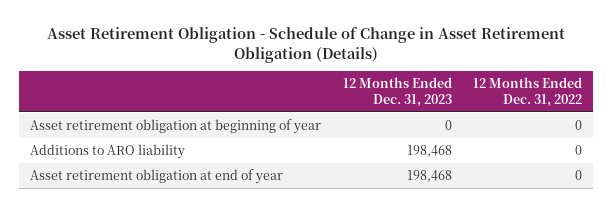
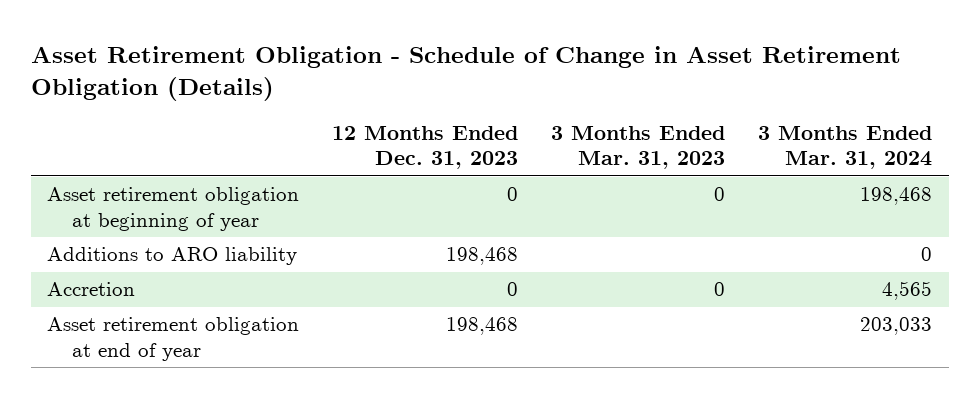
[473,77,583,108] 12 Months Ended Dec. 31, 2022 -> none
none -> [551,125,726,170] 3 Months Ended Mar. 31, 2023
none -> [758,125,933,170] 3 Months Ended Mar. 31, 2024
none -> [47,282,136,297] Accretion

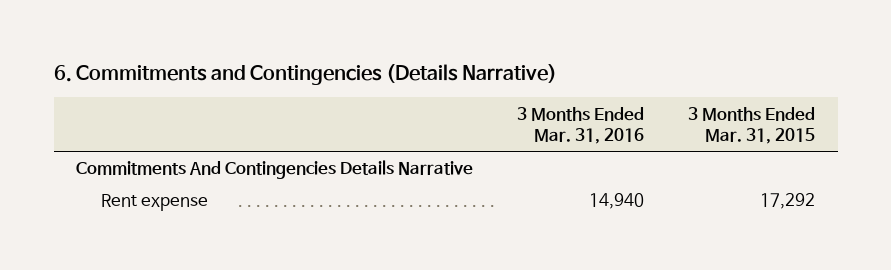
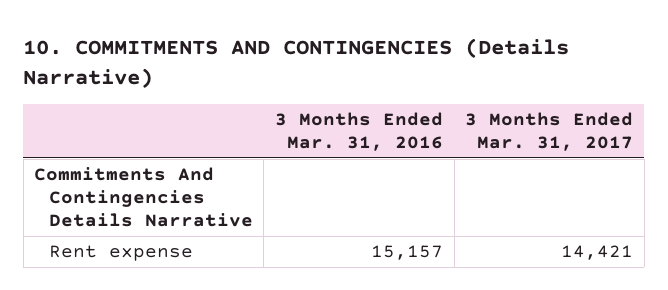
[53,64,557,86] 6. Commitments and Contingencies (Details Narrative) -> [23,37,570,88] 10. COMMITMENTS AND CONTINGENCIES (Details Narrative)
[688,106,816,145] 3 Months Ended Mar. 31, 2015 -> none
none -> [465,111,634,151] 3 Months Ended Mar. 31, 2017
[589,193,645,210] 14,940 -> [370,245,443,261] 15,157

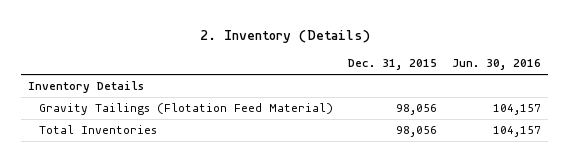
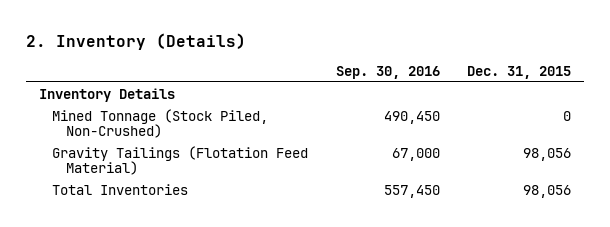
[451,59,541,71] Jun. 30, 2016 -> none
none -> [335,66,440,80] Sep. 30, 2016
none -> [52,108,269,139] Mined Tonnage (Stock Piled, Non-Crushed)

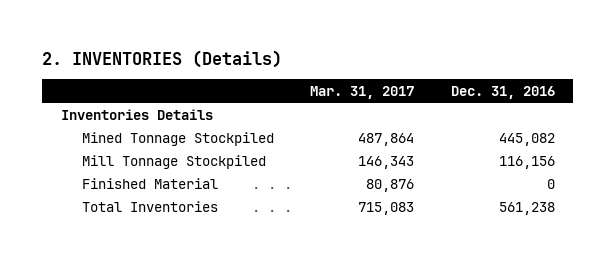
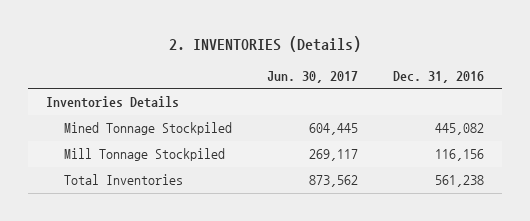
[310,85,415,99] Mar. 31, 2017 -> none
none -> [267,70,359,83] Jun. 30, 2017
[82,177,219,189] Finished Material -> none

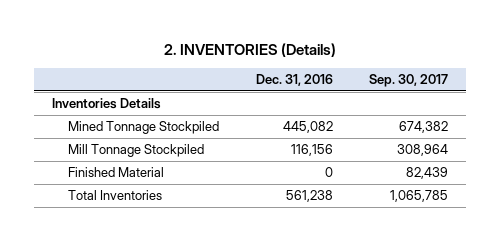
[267,70,359,83] Jun. 30, 2017 -> none
none -> [369,74,449,88] Sep. 30, 2017
none -> [68,167,165,178] Finished Material

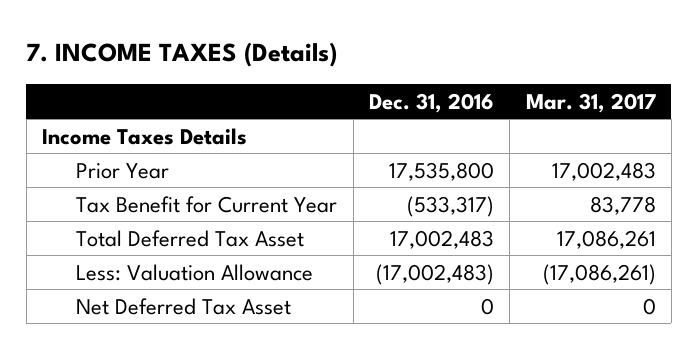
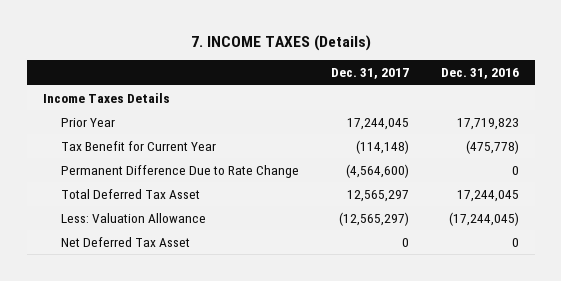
[525,92,656,113] Mar. 31, 2017 -> none
none -> [330,68,409,80] Dec. 31, 2017
[388,161,494,181] 17,535,800 -> [456,117,519,130] 17,719,823
[406,195,494,217] (533,317) -> [465,139,519,154] (475,778)
none -> [61,164,300,178] Permanent Difference Due to Rate Change
[389,229,494,249] 17,002,483 -> [456,189,519,202] 17,244,045
[375,263,494,285] (17,002,483) -> [448,211,519,226] (17,244,045)

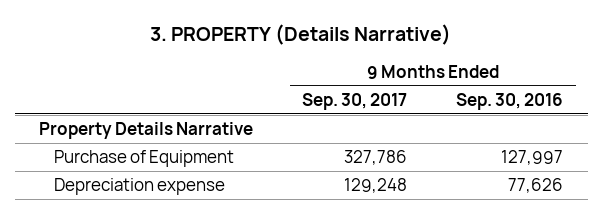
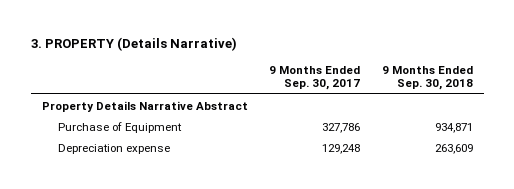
[456,93,564,111] Sep. 30, 2016 -> none
none -> [381,66,473,91] 9 Months Ended Sep. 30, 2018
[39,122,254,140] Property Details Narrative -> [41,100,248,112] Property Details Narrative Abstract

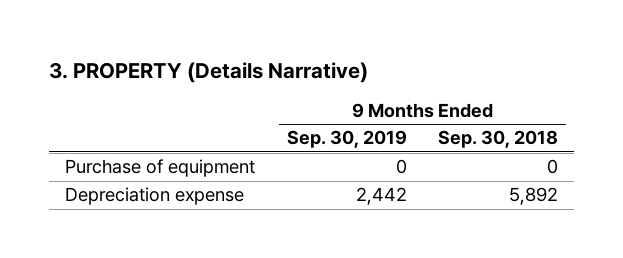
[269,66,361,91] 9 Months Ended Sep. 30, 2017 -> none
none -> [286,130,407,149] Sep. 30, 2019
[41,100,248,112] Property Details Narrative Abstract -> none
[57,121,182,133] Purchase of Equipment -> [64,159,255,178] Purchase of equipment
[434,122,473,133] 934,871 -> [547,159,559,175] 0
[434,143,473,154] 263,609 -> [509,187,559,206] 5,892

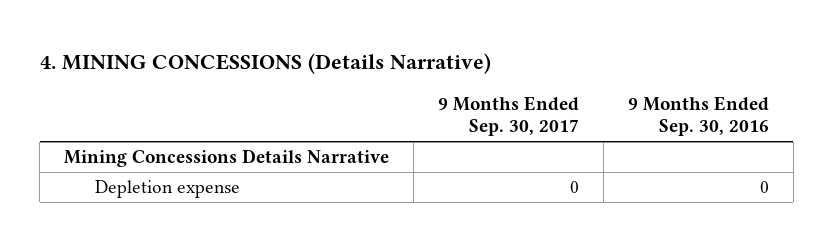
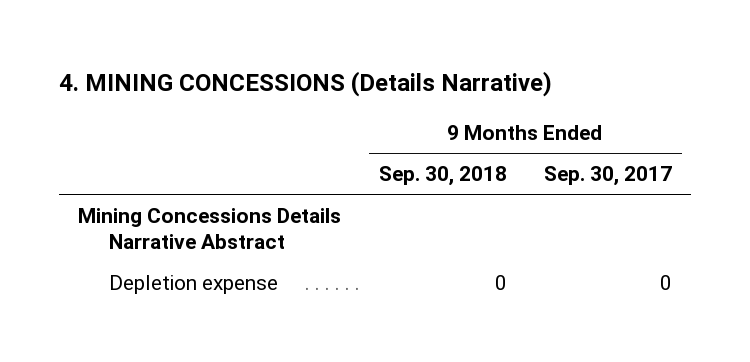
[627,95,769,137] 9 Months Ended Sep. 30, 2016 -> none
none -> [378,166,507,187] Sep. 30, 2018
[64,149,390,168] Mining Concessions Details Narrative -> [77,207,341,250] Mining Concessions Details Narrative Abstract

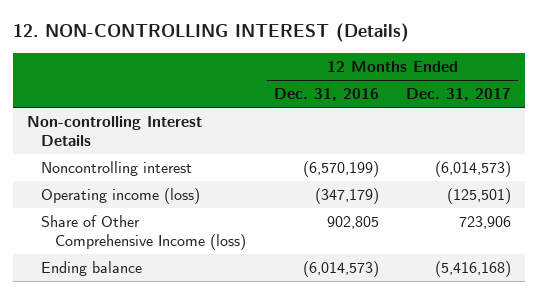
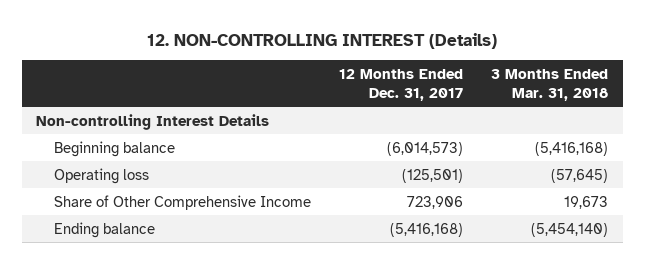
[273,88,379,102] Dec. 31, 2016 -> none
none -> [491,69,609,101] 3 Months Ended Mar. 31, 2018
[40,161,192,177] Noncontrolling interest -> [53,140,175,157] Beginning balance
[40,188,200,205] Operating income (loss) -> [53,167,149,184] Operating loss
[40,215,247,251] Share of Other Comprehensive Income (loss) -> [53,194,311,210] Share of Other Comprehensive Income

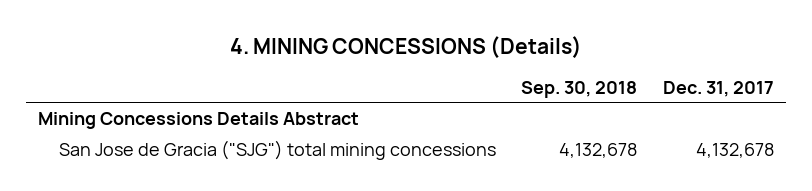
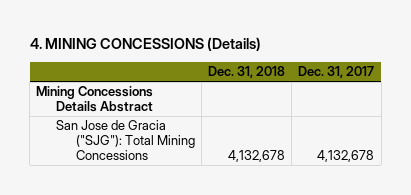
[521,80,638,98] Sep. 30, 2018 -> none
none -> [208,66,286,79] Dec. 31, 2018
[59,139,497,160] San Jose de Gracia ("SJG") total mining concessions -> [55,120,195,161] San Jose de Gracia ("SJG"): Total Mining Concessions

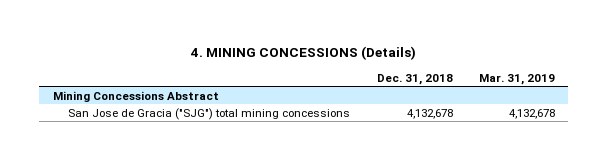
[298,66,375,79] Dec. 31, 2017 -> none
none -> [478,73,555,85] Mar. 31, 2019
[36,86,154,113] Mining Concessions Details Abstract -> [52,90,219,102] Mining Concessions Abstract
[55,120,195,161] San Jose de Gracia ("SJG"): Total Mining Concessions -> [68,107,351,120] San Jose de Gracia ("SJG") total mining concessions

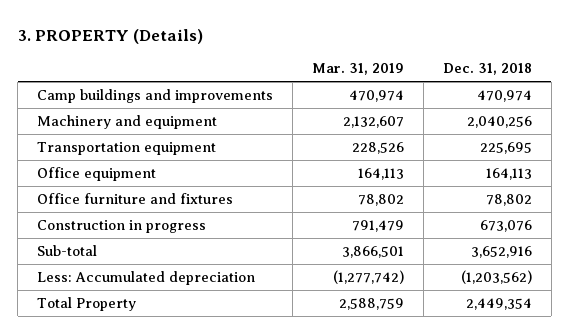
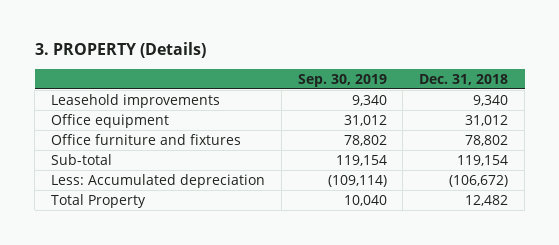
[312,63,405,76] Mar. 31, 2019 -> none
none -> [297,73,387,87] Sep. 30, 2019
[37,114,218,129] Machinery and equipment -> none
[37,141,217,155] Transportation equipment -> none
[37,88,274,103] Camp buildings and improvements -> [51,93,221,108] Leasehold improvements
[477,89,533,102] 470,974 -> [473,94,509,106] 9,340
[486,167,533,180] 164,113 -> [465,114,509,126] 31,012
[37,219,207,233] Construction in progress -> none
[471,245,533,258] 3,652,916 -> [457,154,509,166] 119,154
[461,269,533,284] (1,203,562) -> [449,174,509,187] (106,672)
[466,297,533,310] 2,449,354 -> [465,194,509,206] 12,482

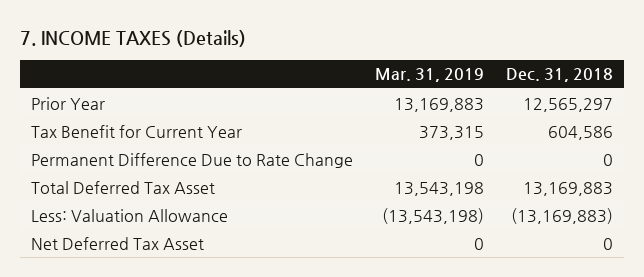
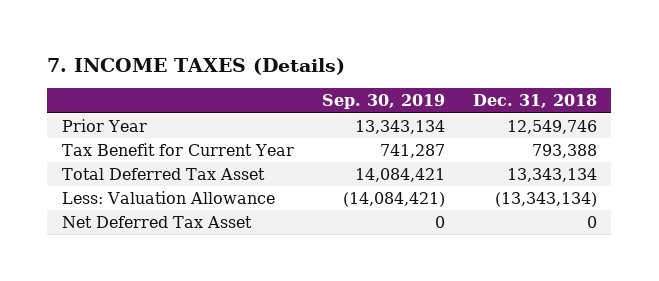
[375,68,485,83] Mar. 31, 2019 -> none
none -> [321,94,445,110] Sep. 30, 2019
[31,152,354,168] Permanent Difference Due to Rate Change -> none
[523,97,614,112] 12,565,297 -> [507,120,598,135] 12,549,746
[548,125,614,140] 604,586 -> [532,144,598,159] 793,388
[523,181,614,196] 13,169,883 -> [507,168,598,183] 13,343,134
[511,207,614,224] (13,169,883) -> [495,192,598,208] (13,343,134)

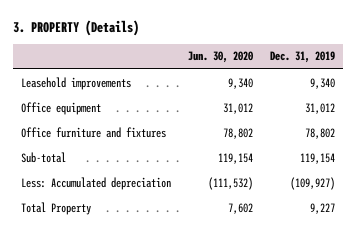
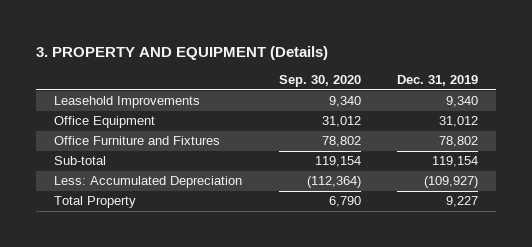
[12,19,139,36] 3. PROPERTY (Details) -> [36,45,329,60] 3. PROPERTY AND EQUIPMENT (Details)
[188,51,254,64] Jun. 30, 2020 -> none
none -> [278,75,361,88] Sep. 30, 2020
[21,76,132,90] Leasehold improvements -> [54,96,201,109] Leasehold Improvements
[21,101,102,115] Office equipment -> [54,116,156,129] Office Equipment
[21,126,167,138] Office furniture and fixtures -> [54,136,221,146] Office Furniture and Fixtures
[21,176,172,190] Less: Accumulated depreciation -> [54,176,243,189] Less: Accumulated Depreciation

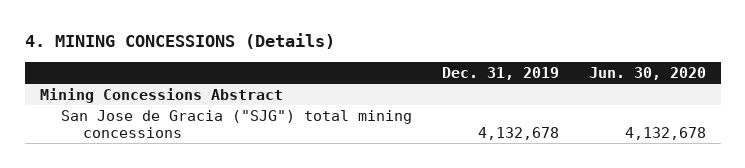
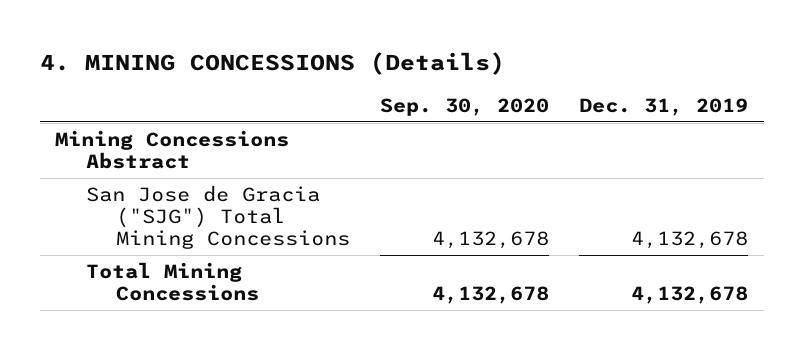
[588,67,706,81] Jun. 30, 2020 -> none
none -> [380,97,550,116] Sep. 30, 2020
[61,110,413,139] San Jose de Gracia ("SJG") total mining concessions -> [85,185,350,249] San Jose de Gracia ("SJG") Total Mining Concessions
none -> [85,262,259,301] Total Mining Concessions

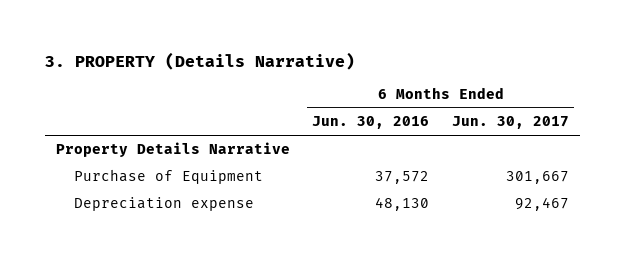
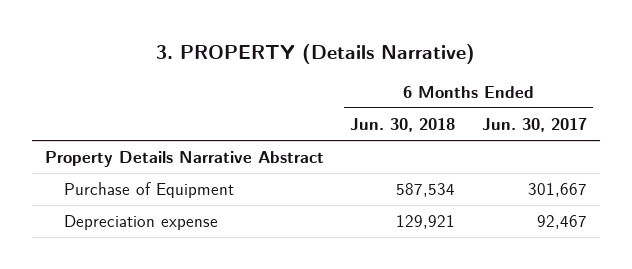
[312,116,430,130] Jun. 30, 2016 -> none
none -> [350,117,456,132] Jun. 30, 2018
[56,142,291,158] Property Details Narrative -> [45,151,325,168] Property Details Narrative Abstract

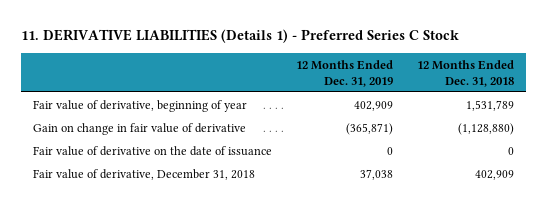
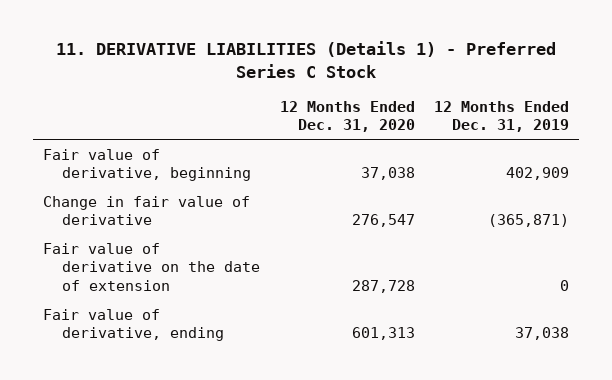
[416,59,514,87] 12 Months Ended Dec. 31, 2018 -> none
none -> [279,100,415,133] 12 Months Ended Dec. 31, 2020
[32,99,247,112] Fair value of derivative, beginning of year -> [42,148,251,182] Fair value of derivative, beginning
[32,122,246,135] Gain on change in fair value of derivative -> [42,195,250,226] Change in fair value of derivative
[32,145,272,156] Fair value of derivative on the date of issuance -> [42,242,260,291] Fair value of derivative on the date of extension
[32,168,255,180] Fair value of derivative, December 31, 2018 -> [42,308,224,342] Fair value of derivative, ending

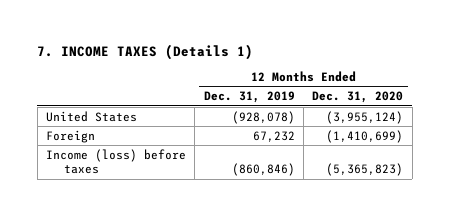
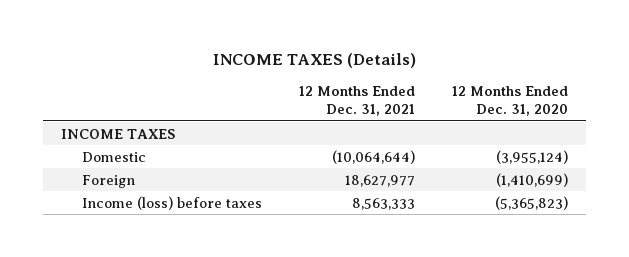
[37,43,254,60] 7. INCOME TAXES (Details 1) -> [213,53,417,69] INCOME TAXES (Details)
[203,91,295,104] Dec. 31, 2019 -> none
none -> [299,86,416,117] 12 Months Ended Dec. 31, 2021
none -> [61,128,176,139] INCOME TAXES
[46,110,138,122] United States -> [82,151,147,162] Domestic

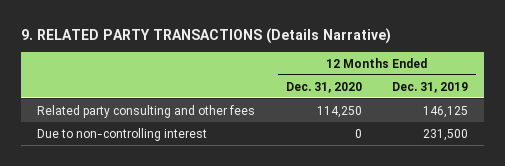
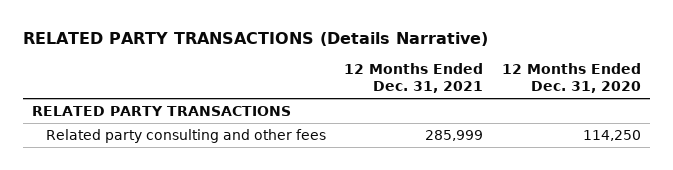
[21,28,392,45] 9. RELATED PARTY TRANSACTIONS (Details Narrative) -> [23,31,489,46] RELATED PARTY TRANSACTIONS (Details Narrative)
[392,81,469,93] Dec. 31, 2019 -> none
none -> [344,63,484,93] 12 Months Ended Dec. 31, 2021
none -> [32,105,292,116] RELATED PARTY TRANSACTIONS
[36,127,207,141] Due to non-controlling interest -> none

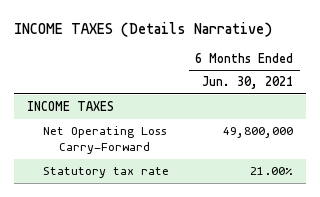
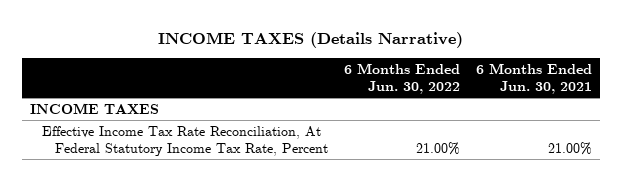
none -> [343,62,460,95] 6 Months Ended Jun. 30, 2022
[43,126,168,155] Net Operating Loss Carry-Forward -> none
[43,167,170,179] Statutory tax rate -> [42,125,328,156] Effective Income Tax Rate Reconciliation, At Federal Statutory Income Tax Rate, Percent

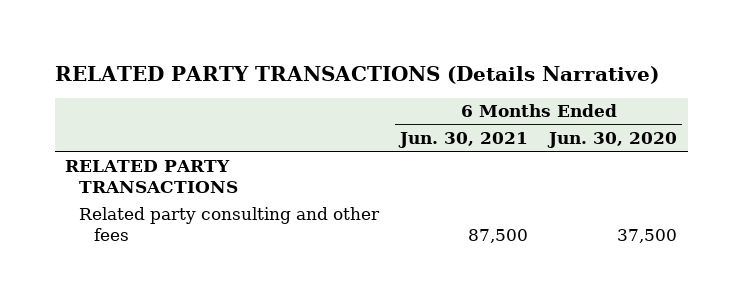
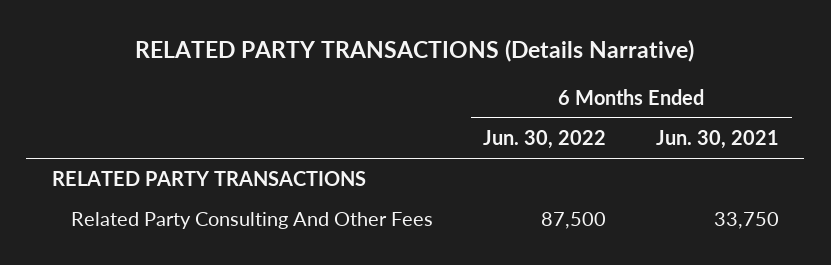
[547,132,678,149] Jun. 30, 2020 -> none
none -> [483,130,607,150] Jun. 30, 2022
[79,206,381,242] Related party consulting and other fees -> [70,212,433,230] Related Party Consulting And Other Fees
[468,229,529,244] 87,500 -> [714,212,780,230] 33,750

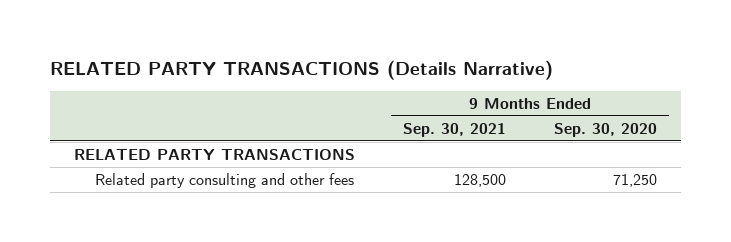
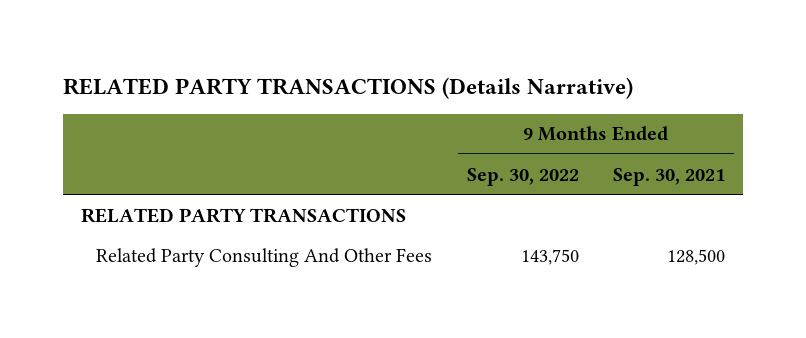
[553,122,657,137] Sep. 30, 2020 -> none
none -> [466,167,579,186] Sep. 30, 2022
[94,173,354,189] Related party consulting and other fees -> [96,247,433,267] Related Party Consulting And Other Fees

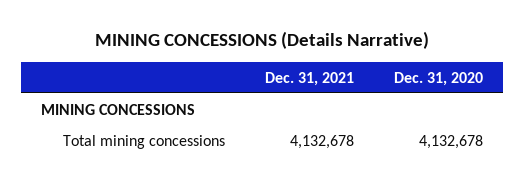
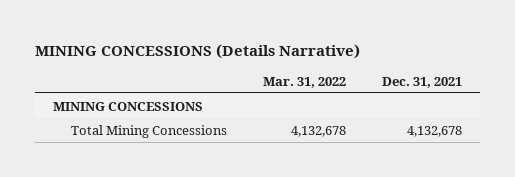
[394,71,484,86] Dec. 31, 2020 -> none
none -> [262,76,346,88] Mar. 31, 2022
[62,134,225,149] Total mining concessions -> [70,124,227,138] Total Mining Concessions

